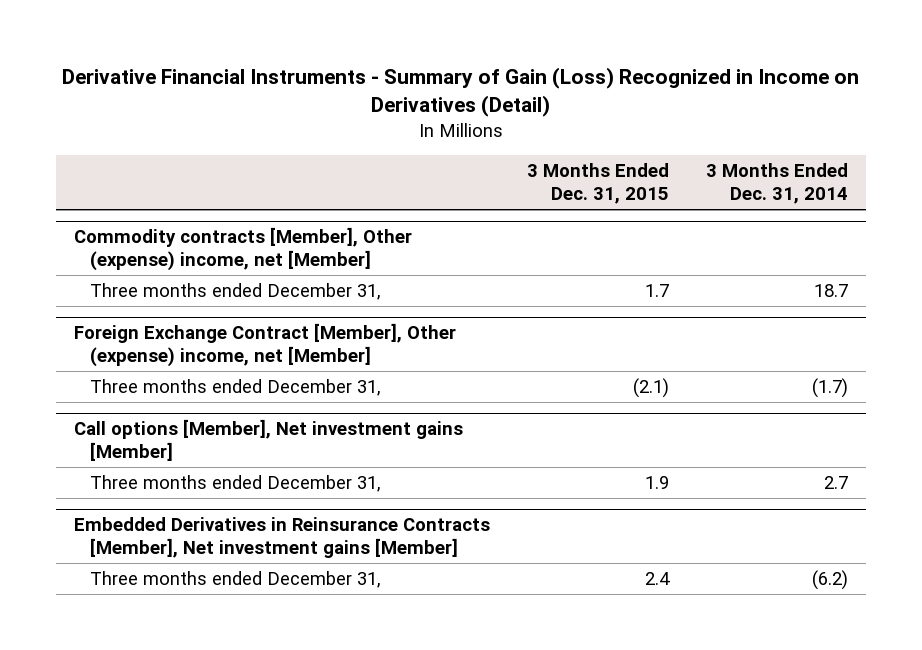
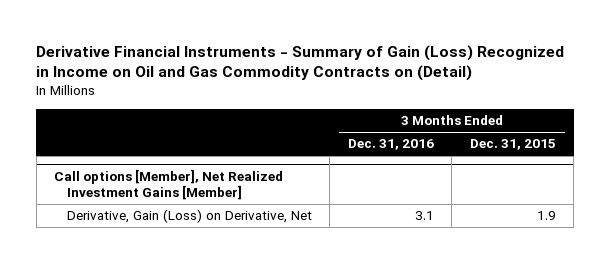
[61,67,859,118] Derivative Financial Instruments - Summary of Gain (Loss) Recognized in Income on Derivatives (Detail) -> [36,44,565,82] Derivative Financial Instruments - Summary of Gain (Loss) Recognized in Income on Oil and Gas Commodity Contracts on (Detail)
[705,163,848,205] 3 Months Ended Dec. 31, 2014 -> none
none -> [347,139,434,151] Dec. 31, 2016
[74,227,413,272] Commodity contracts [Member], Other (expense) income, net [Member] -> none
[89,282,381,300] Three months ended December 31, -> none
[74,323,457,368] Foreign Exchange Contract [Member], Other (expense) income, net [Member] -> none
[89,378,381,396] Three months ended December 31, -> none
[89,474,381,492] Three months ended December 31, -> none
[74,517,491,559] Embedded Derivatives in Reinsurance Contracts [Member], Net investment gains [Member] -> none
[89,570,381,588] Three months ended December 31, -> none
[74,419,464,462] Call options [Member], Net investment gains [Member] -> [53,168,283,200] Call options [Member], Net Realized Investment Gains [Member]
none -> [66,209,312,224] Derivative, Gain (Loss) on Derivative, Net

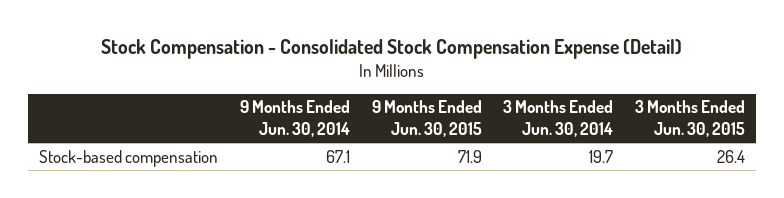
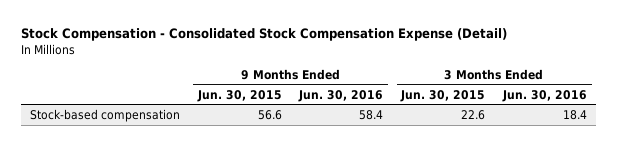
[239,100,350,137] 9 Months Ended Jun. 30, 2014 -> none
[503,100,614,137] 3 Months Ended Jun. 30, 2014 -> none
none -> [298,89,384,102] Jun. 30, 2016
none -> [502,89,588,102] Jun. 30, 2016
[457,149,482,163] 71.9 -> [257,109,282,120] 56.6
[717,149,746,163] 26.4 -> [461,109,486,120] 22.6

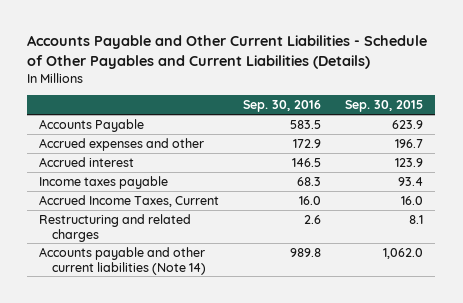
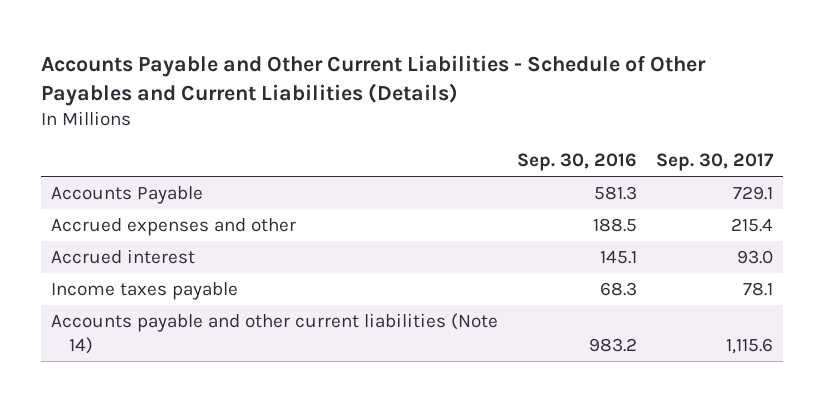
[345,100,424,113] Sep. 30, 2015 -> none
none -> [656,153,775,172] Sep. 30, 2017
[290,119,322,129] 583.5 -> [594,185,638,200] 581.3
[293,138,322,148] 172.9 -> [593,217,638,232] 188.5
[292,157,322,167] 146.5 -> [600,249,638,264] 145.1
[39,194,220,207] Accrued Income Taxes, Current -> none
[39,213,192,242] Restructuring and related charges -> none
[290,247,322,257] 989.8 -> [589,338,638,353] 983.2

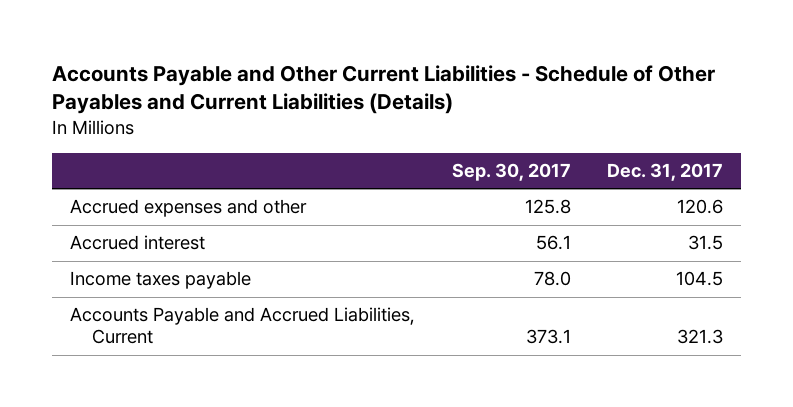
[517,153,638,172] Sep. 30, 2016 -> none
none -> [607,163,724,182] Dec. 31, 2017
[50,185,203,204] Accounts Payable -> none
[731,217,774,232] 215.4 -> [524,199,571,215] 125.8
[737,249,774,264] 93.0 -> [535,235,571,251] 56.1
[743,281,774,296] 78.1 -> [533,271,571,287] 78.0
[50,312,498,355] Accounts payable and other current liabilities (Note 14) -> [70,307,416,345] Accounts Payable and Accrued Liabilities, Current
[726,338,774,355] 1,115.6 -> [525,329,571,345] 373.1

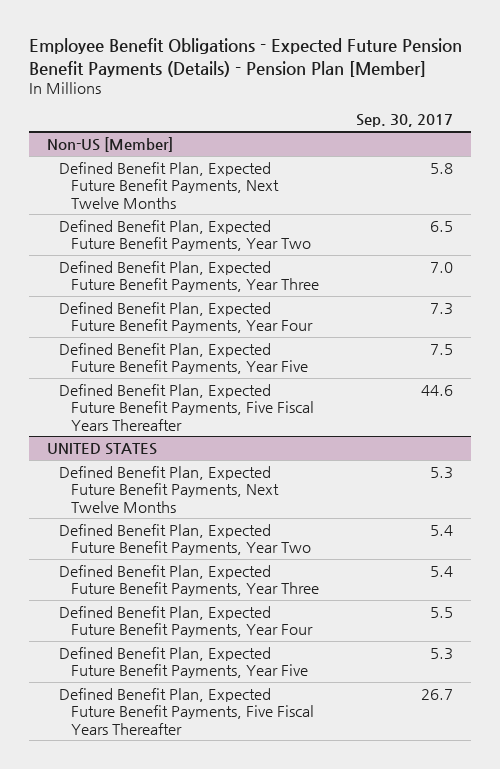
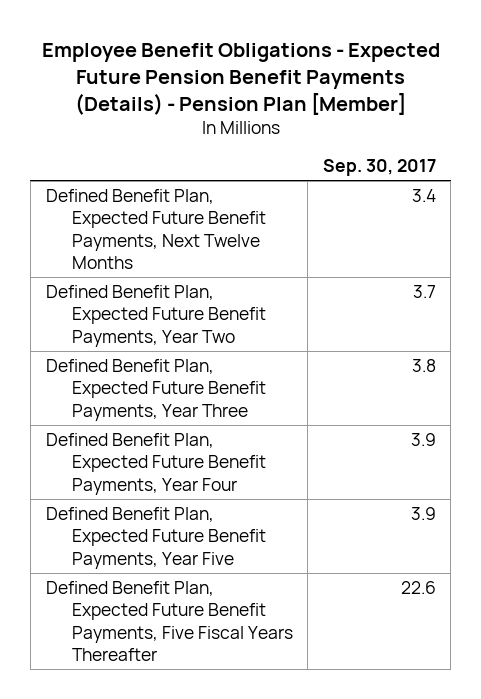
[47,136,174,152] Non-US [Member] -> none
[47,442,158,455] UNITED STATES -> none
[59,465,279,513] Defined Benefit Plan, Expected Future Benefit Payments, Next Twelve Months -> none
[59,523,311,556] Defined Benefit Plan, Expected Future Benefit Payments, Year Two -> none
[59,564,319,597] Defined Benefit Plan, Expected Future Benefit Payments, Year Three -> none
[59,605,313,638] Defined Benefit Plan, Expected Future Benefit Payments, Year Four -> none
[59,646,308,679] Defined Benefit Plan, Expected Future Benefit Payments, Year Five -> none
[59,687,314,735] Defined Benefit Plan, Expected Future Benefit Payments, Five Fiscal Years Thereafter -> none
[429,162,453,174] 5.8 -> [411,188,436,202] 3.4
[429,220,453,232] 6.5 -> [412,284,436,298] 3.7
[429,261,453,273] 7.0 -> [411,358,436,372] 3.8
[429,302,453,315] 7.3 -> [410,432,436,446] 3.9
[429,343,453,355] 7.5 -> [410,506,436,520] 3.9
[420,384,453,396] 44.6 -> [400,580,436,594] 22.6

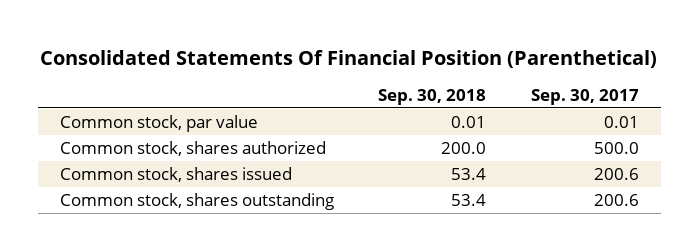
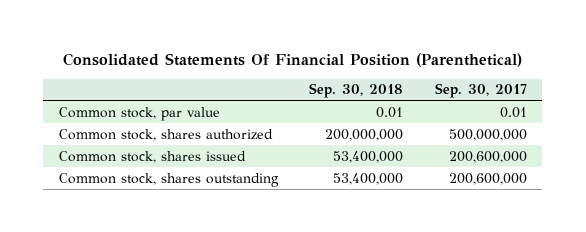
[441,142,487,155] 200.0 -> [325,128,404,141] 200,000,000
[593,142,639,155] 500.0 -> [448,128,527,141] 500,000,000
[451,168,487,181] 53.4 -> [333,150,404,163] 53,400,000
[593,168,639,181] 200.6 -> [448,150,527,163] 200,600,000
[451,194,487,207] 53.4 -> [333,172,404,185] 53,400,000
[593,194,639,207] 200.6 -> [448,172,527,185] 200,600,000

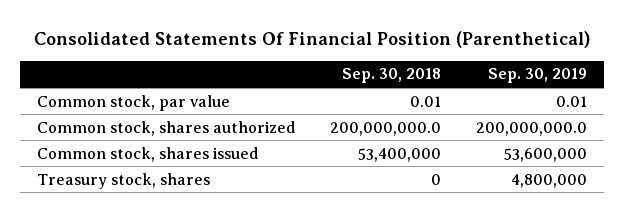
[434,83,527,99] Sep. 30, 2017 -> none
none -> [487,68,587,84] Sep. 30, 2019
[325,128,404,141] 200,000,000 -> [330,121,442,136] 200,000,000.0
[59,172,280,187] Common stock, shares outstanding -> none
none -> [37,172,211,189] Treasury stock, shares

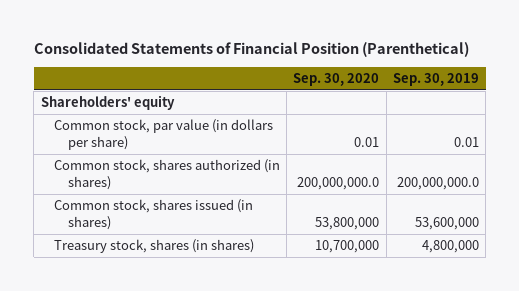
[33,30,590,48] Consolidated Statements Of Financial Position (Parenthetical) -> [33,41,469,57] Consolidated Statements of Financial Position (Parenthetical)
[342,68,442,84] Sep. 30, 2018 -> none
none -> [293,72,380,86] Sep. 30, 2020
none -> [40,95,175,111] Shareholders' equity
[37,94,231,111] Common stock, par value -> [54,119,274,150] Common stock, par value (in dollars per share)
[37,120,297,136] Common stock, shares authorized -> [54,159,281,190] Common stock, shares authorized (in shares)
[37,146,260,162] Common stock, shares issued -> [54,199,254,230] Common stock, shares issued (in shares)
[37,172,211,189] Treasury stock, shares -> [54,239,255,254] Treasury stock, shares (in shares)

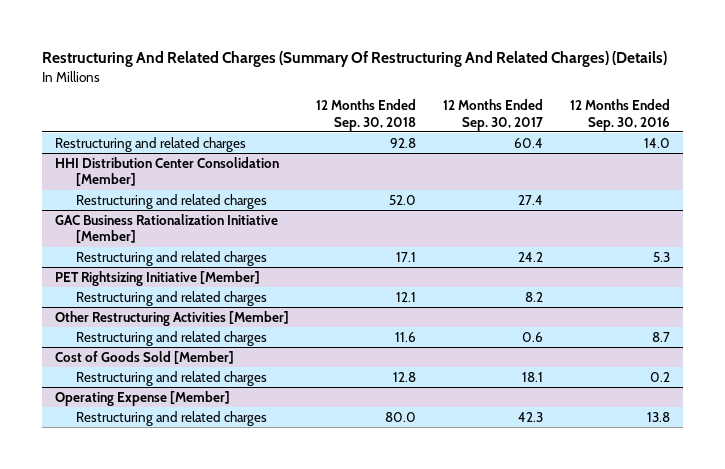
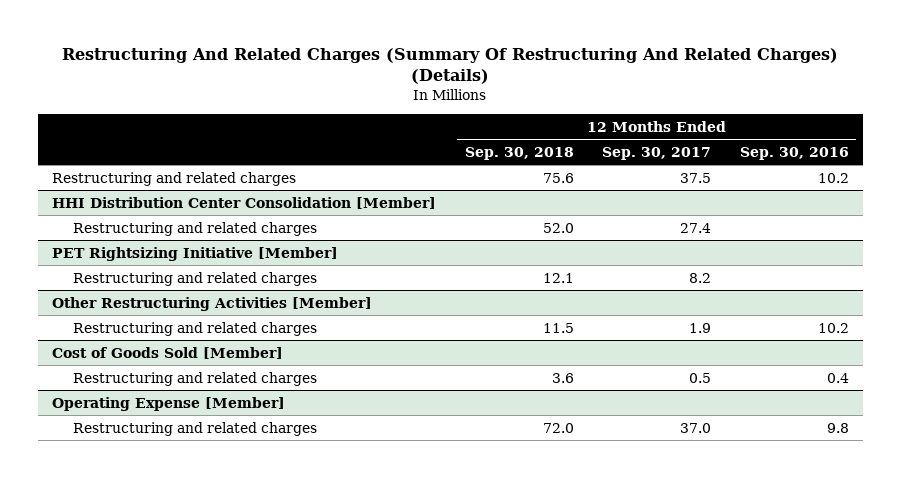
[390,137,417,148] 92.8 -> [542,172,574,183] 75.6
[514,137,544,148] 60.4 -> [680,172,712,183] 37.5
[644,137,671,148] 14.0 -> [817,172,849,183] 10.2
[55,213,279,244] GAC Business Rationalization Initiative [Member] -> none
[76,250,268,266] Restructuring and related charges -> none
[395,331,417,342] 11.6 -> [542,322,574,333] 11.5
[522,331,544,342] 0.6 -> [689,322,712,333] 1.9
[652,331,671,342] 8.7 -> [817,322,849,333] 10.2
[393,371,417,382] 12.8 -> [551,372,574,383] 3.6
[522,371,544,382] 18.1 -> [689,372,712,383] 0.5
[650,371,671,382] 0.2 -> [826,372,849,383] 0.4
[385,411,417,422] 80.0 -> [542,422,574,433] 72.0
[518,411,544,422] 42.3 -> [680,422,712,433] 37.0
[647,411,671,422] 13.8 -> [826,422,849,433] 9.8

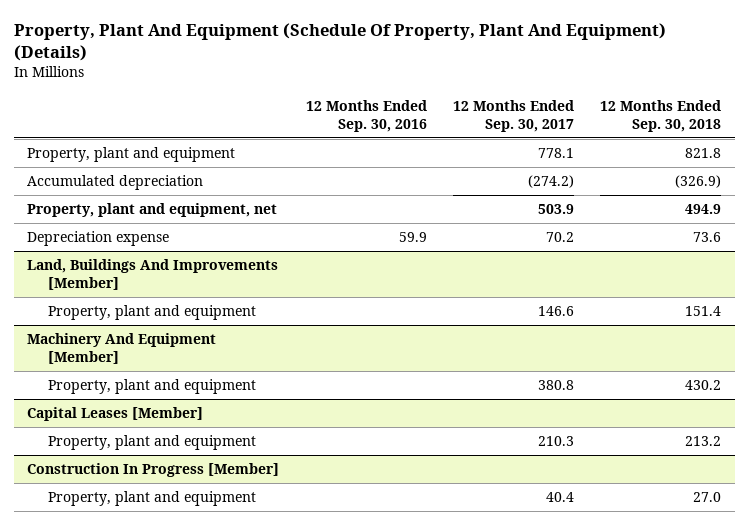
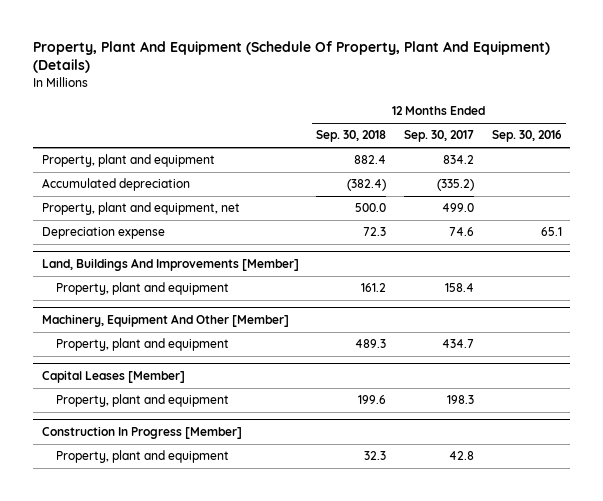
[538,148,575,159] 778.1 -> [443,155,475,165] 834.2
[685,148,722,159] 821.8 -> [354,155,387,165] 882.4
[528,175,575,189] (274.2) -> [437,179,475,192] (335.2)
[675,175,722,189] (326.9) -> [347,179,387,192] (382.4)
[538,204,575,215] 503.9 -> [442,203,475,213] 499.0
[685,204,722,215] 494.9 -> [355,203,387,213] 500.0
[398,232,427,243] 59.9 -> [540,227,562,237] 65.1
[546,232,575,243] 70.2 -> [449,227,475,237] 74.6
[693,232,722,243] 73.6 -> [363,227,387,237] 72.3
[538,306,575,317] 146.6 -> [445,283,475,293] 158.4
[685,306,722,317] 151.4 -> [361,283,387,293] 161.2
[27,333,217,365] Machinery And Equipment [Member] -> [41,313,289,327] Machinery, Equipment And Other [Member]
[538,380,575,391] 380.8 -> [442,339,475,349] 434.7
[685,380,722,391] 430.2 -> [355,339,387,349] 489.3
[538,436,575,447] 210.3 -> [447,395,475,405] 198.3
[685,436,722,447] 213.2 -> [358,395,387,405] 199.6
[546,492,575,503] 40.4 -> [449,451,475,461] 42.8
[693,492,722,503] 27.0 -> [364,451,387,461] 32.3

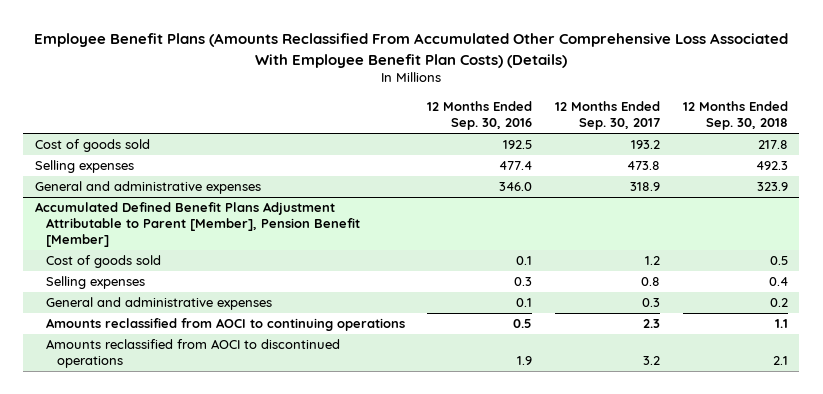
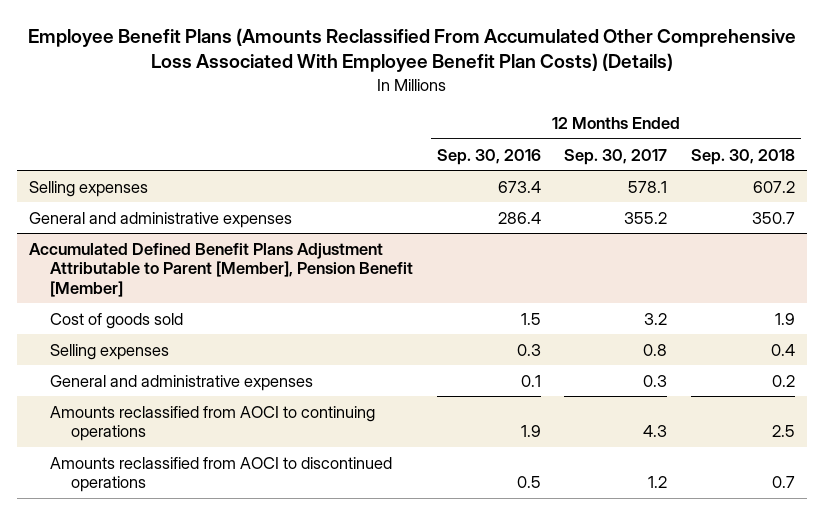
[34,139,150,153] Cost of goods sold -> none
[499,161,533,171] 477.4 -> [497,180,541,193] 673.4
[627,161,661,171] 473.8 -> [628,180,668,193] 578.1
[755,161,788,171] 492.3 -> [752,180,795,193] 607.2
[499,182,533,192] 346.0 -> [497,211,541,224] 286.4
[630,182,661,192] 318.9 -> [624,211,668,224] 355.2
[756,182,788,192] 323.9 -> [751,211,795,224] 350.7
[516,256,533,266] 0.1 -> [520,312,541,325] 1.5
[645,256,661,266] 1.2 -> [644,312,668,325] 3.2
[769,256,788,266] 0.5 -> [774,312,795,325] 1.9
[513,319,533,329] 0.5 -> [520,425,541,438] 1.9
[643,319,661,329] 2.3 -> [643,425,668,438] 4.3
[774,319,788,329] 1.1 -> [771,425,795,438] 2.5
[517,356,533,366] 1.9 -> [516,476,541,489] 0.5
[643,356,661,366] 3.2 -> [648,476,668,489] 1.2
[772,356,788,366] 2.1 -> [771,476,795,489] 0.7

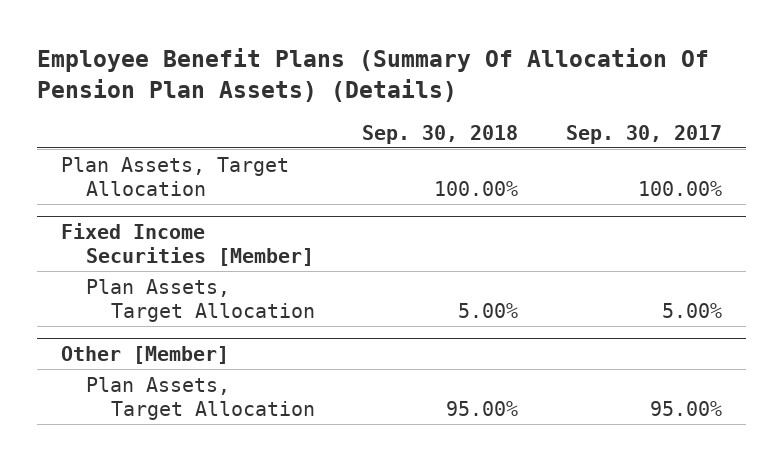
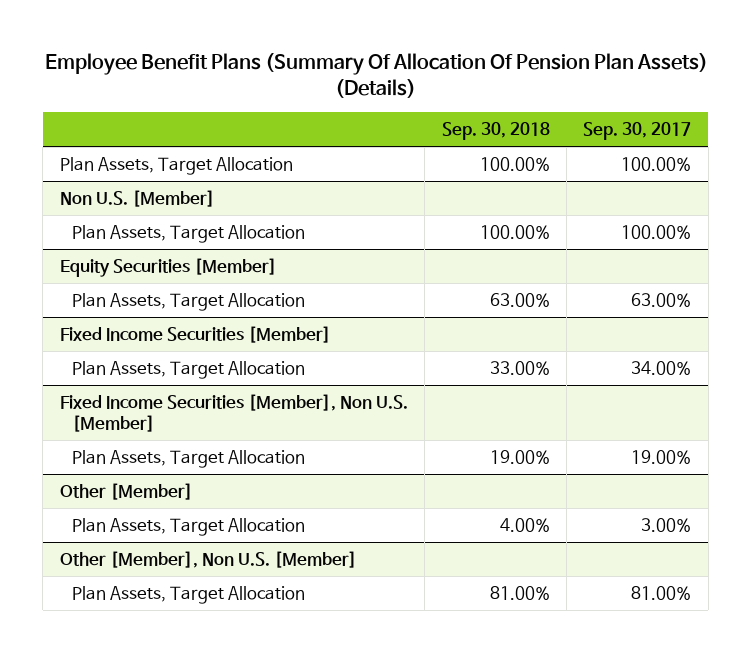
none -> [59,190,215,208] Non U.S. [Member]
none -> [72,225,306,244] Plan Assets, Target Allocation
none -> [59,258,277,278] Equity Securities [Member]
none -> [72,293,306,312] Plan Assets, Target Allocation
[458,302,519,318] 5.00% -> [489,361,550,376] 33.00%
[662,302,723,318] 5.00% -> [631,361,692,376] 34.00%
none -> [59,394,408,433] Fixed Income Securities [Member], Non U.S. [Member]
none -> [72,450,306,469] Plan Assets, Target Allocation
[446,400,519,416] 95.00% -> [499,518,550,533] 4.00%
[650,400,723,416] 95.00% -> [641,518,692,533] 3.00%
none -> [59,551,357,569] Other [Member], Non U.S. [Member]
none -> [72,586,306,605] Plan Assets, Target Allocation

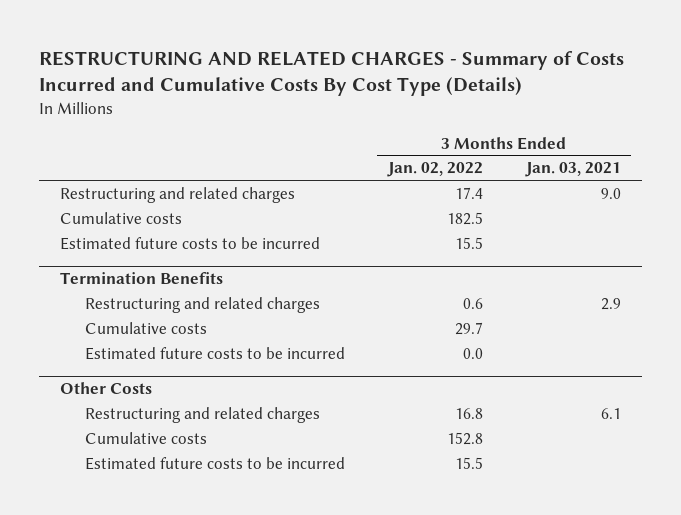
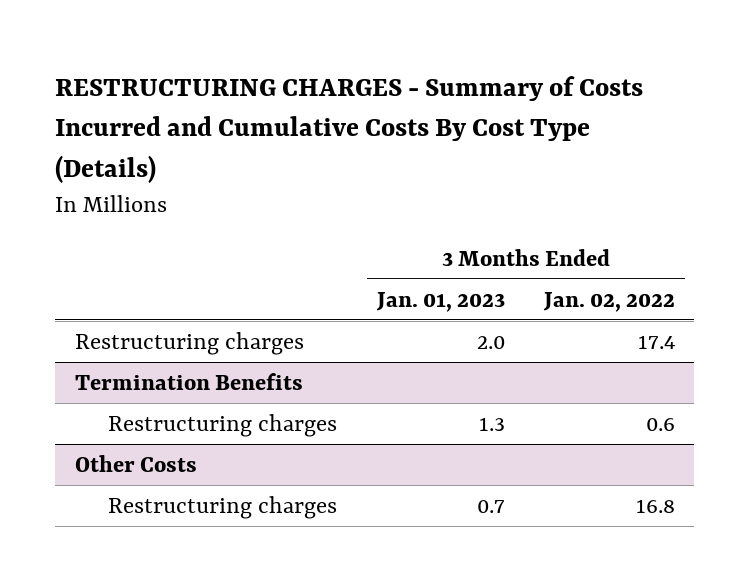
[38,50,624,97] RESTRUCTURING AND RELATED CHARGES - Summary of Costs Incurred and Cumulative Costs By Cost Type (Details) -> [54,75,643,183] RESTRUCTURING CHARGES - Summary of Costs Incurred and Cumulative Costs By Cost Type (Details)
[524,162,621,178] Jan. 03, 2021 -> none
none -> [375,291,505,312] Jan. 01, 2023
[60,211,183,224] Cumulative costs -> none
[60,236,321,250] Estimated future costs to be incurred -> none
[60,186,296,203] Restructuring and related charges -> [74,331,304,355] Restructuring charges
[84,321,207,334] Cumulative costs -> none
[84,346,345,360] Estimated future costs to be incurred -> none
[84,296,320,313] Restructuring and related charges -> [108,413,338,437] Restructuring charges
[84,431,207,444] Cumulative costs -> none
[84,456,345,470] Estimated future costs to be incurred -> none
[84,406,320,423] Restructuring and related charges -> [108,495,338,519] Restructuring charges

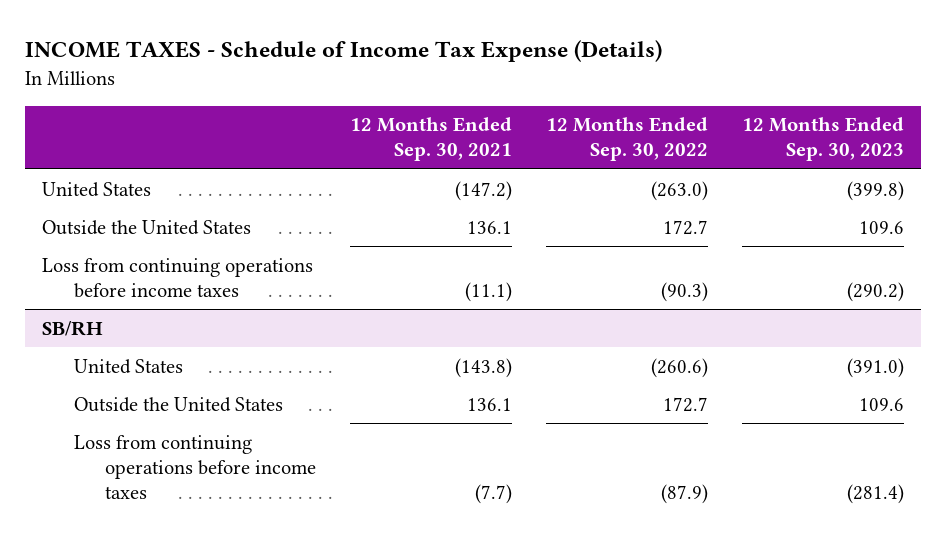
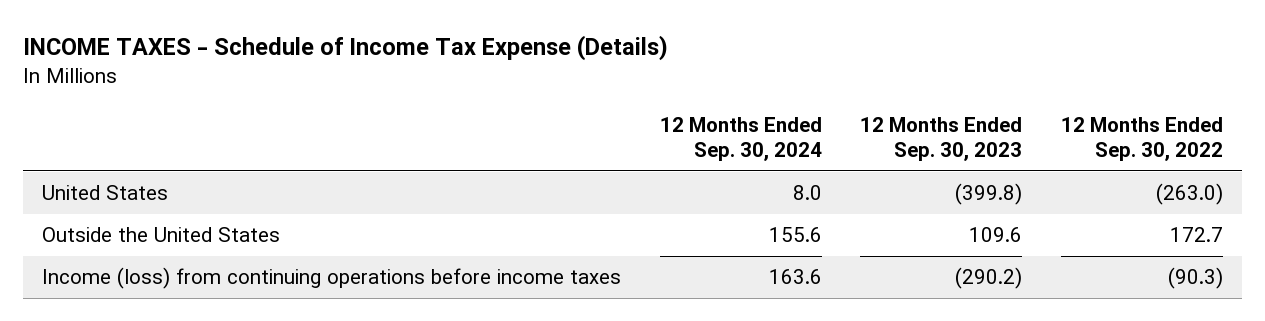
[350,117,513,162] 12 Months Ended Sep. 30, 2021 -> none
none -> [659,116,822,162] 12 Months Ended Sep. 30, 2024
[42,320,104,336] SB/RH -> none
[73,358,183,374] United States -> none
[73,396,283,412] Outside the United States -> none
[73,434,316,499] Loss from continuing operations before income taxes -> none
[42,257,314,298] Loss from continuing operations before income taxes -> [42,267,622,290] Income (loss) from continuing operations before income taxes

